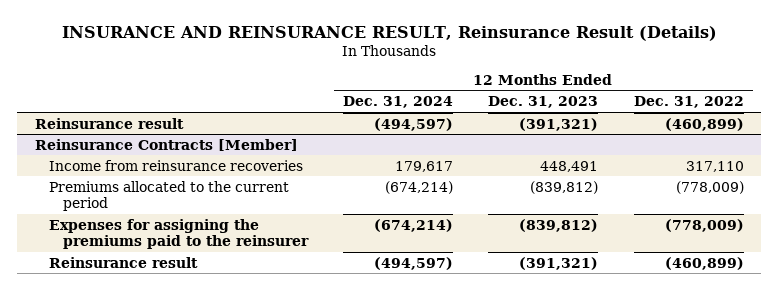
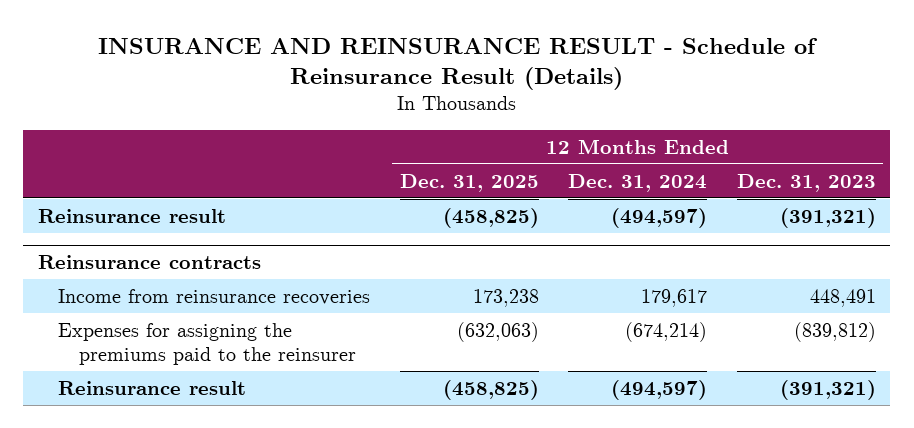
[62,25,718,41] INSURANCE AND REINSURANCE RESULT, Reinsurance Result (Details) -> [97,37,818,90] INSURANCE AND REINSURANCE RESULT - Schedule of Reinsurance Result (Details)
[633,96,744,109] Dec. 31, 2022 -> none
none -> [399,173,539,192] Dec. 31, 2025
[34,138,298,151] Reinsurance Contracts [Member] -> [38,254,262,269] Reinsurance contracts
[48,180,289,212] Premiums allocated to the current period -> none

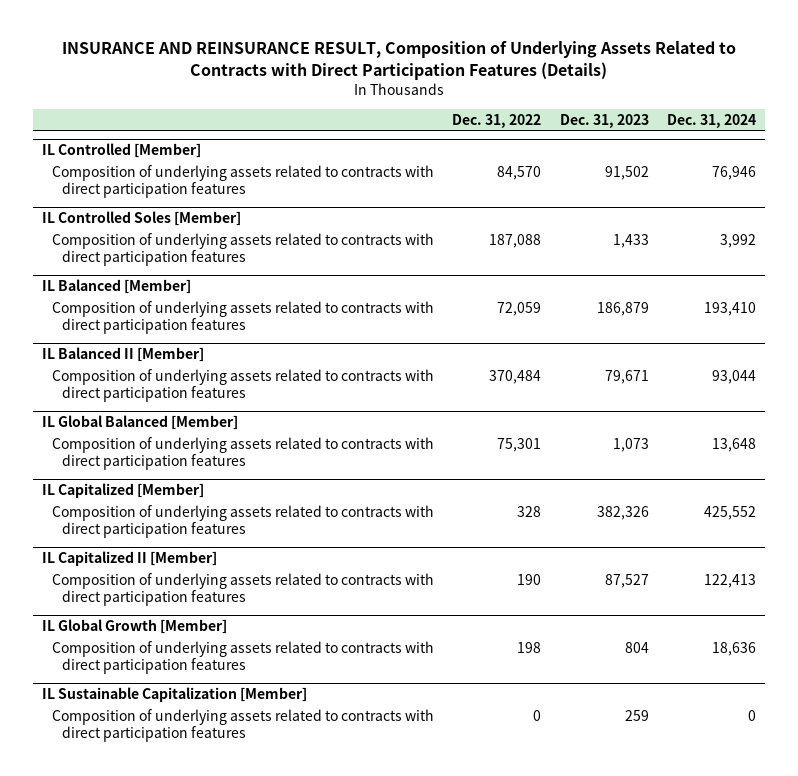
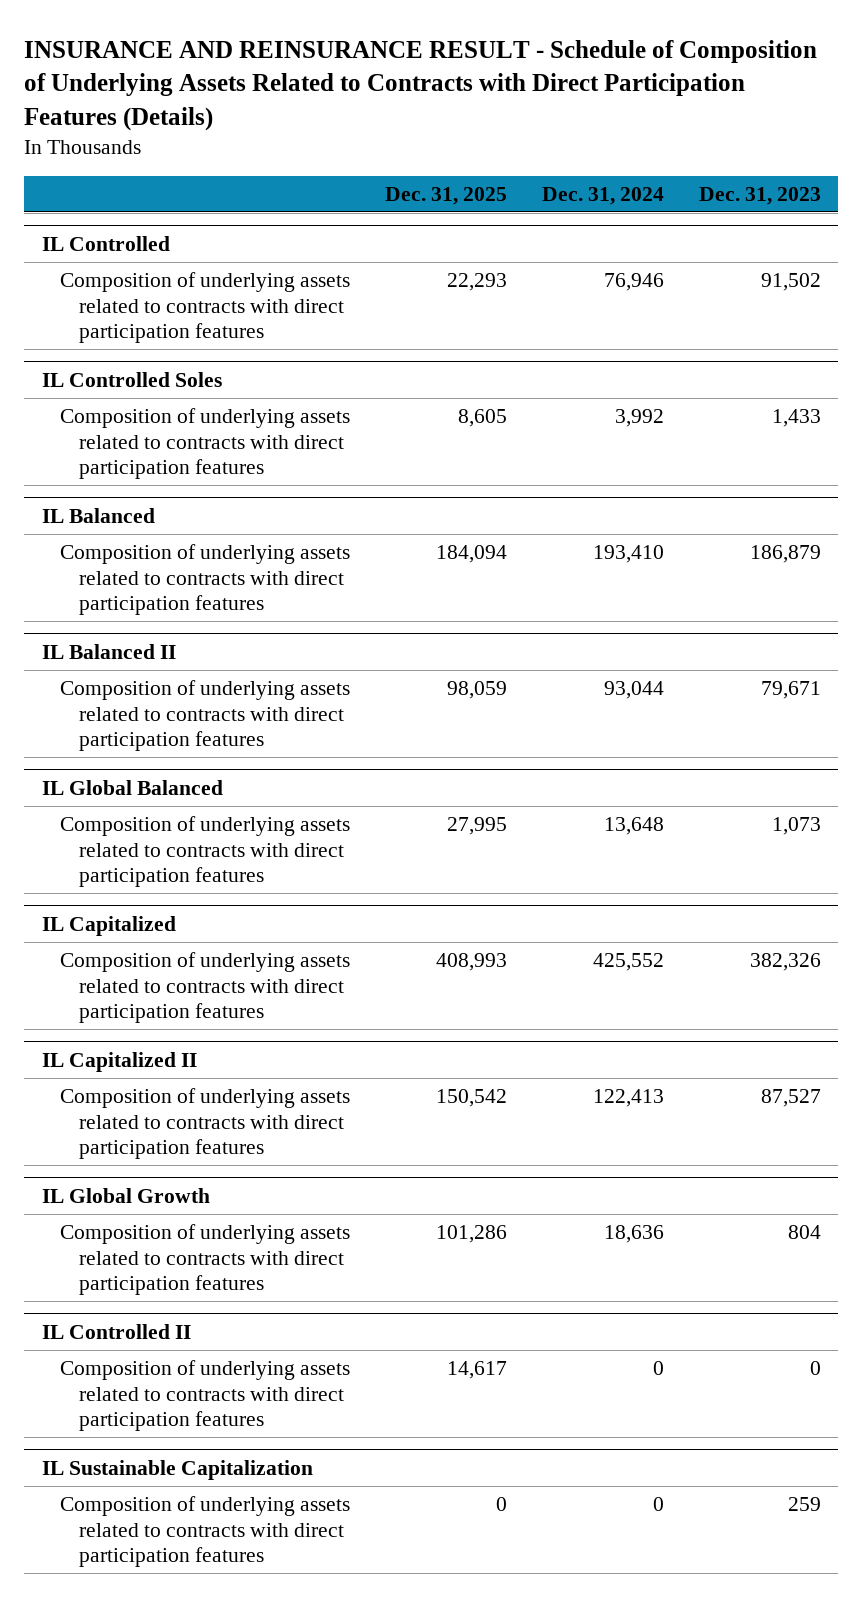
[61,41,736,81] INSURANCE AND REINSURANCE RESULT, Composition of Underlying Assets Related to Contracts with Direct Participation Features (Details) -> [24,39,818,132] INSURANCE AND REINSURANCE RESULT - Schedule of Composition of Underlying Assets Related to Contracts with Direct Participation Features (Details)
[452,113,542,128] Dec. 31, 2022 -> none
none -> [385,186,508,205] Dec. 31, 2025
[41,143,201,159] IL Controlled [Member] -> [41,235,170,251] IL Controlled
[41,211,241,227] IL Controlled Soles [Member] -> [41,371,222,387] IL Controlled Soles
[41,279,191,295] IL Balanced [Member] -> [41,507,155,523] IL Balanced
[41,347,204,363] IL Balanced II [Member] -> [41,643,176,659] IL Balanced II
[41,415,238,431] IL Global Balanced [Member] -> [41,779,223,795] IL Global Balanced
[41,483,204,499] IL Capitalized [Member] -> [41,915,176,936] IL Capitalized
[41,551,217,567] IL Capitalized II [Member] -> [41,1051,197,1072] IL Capitalized II
[41,619,227,635] IL Global Growth [Member] -> [41,1187,210,1203] IL Global Growth
none -> [41,1323,191,1339] IL Controlled II
none -> [60,1360,351,1432] Composition of underlying assets related to contracts with direct participation features
[41,687,307,703] IL Sustainable Capitalization [Member] -> [41,1459,313,1480] IL Sustainable Capitalization

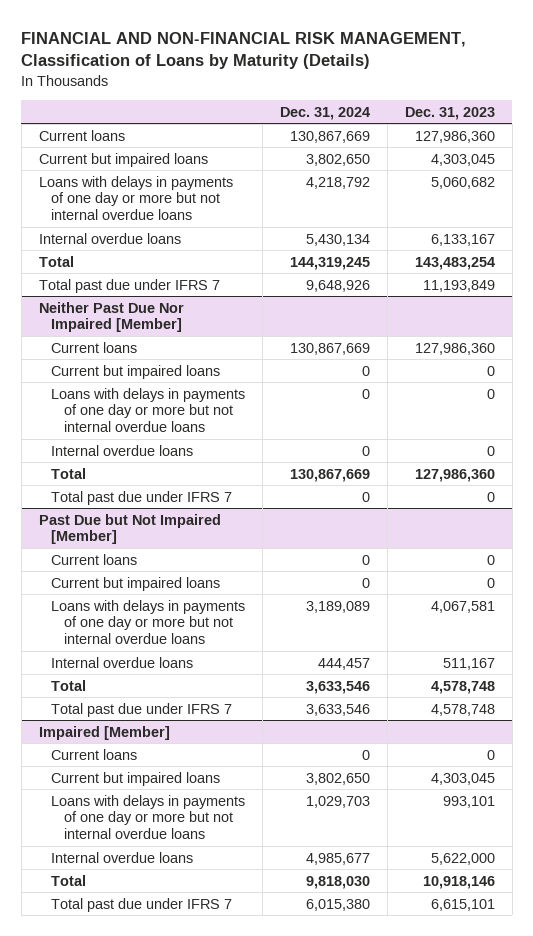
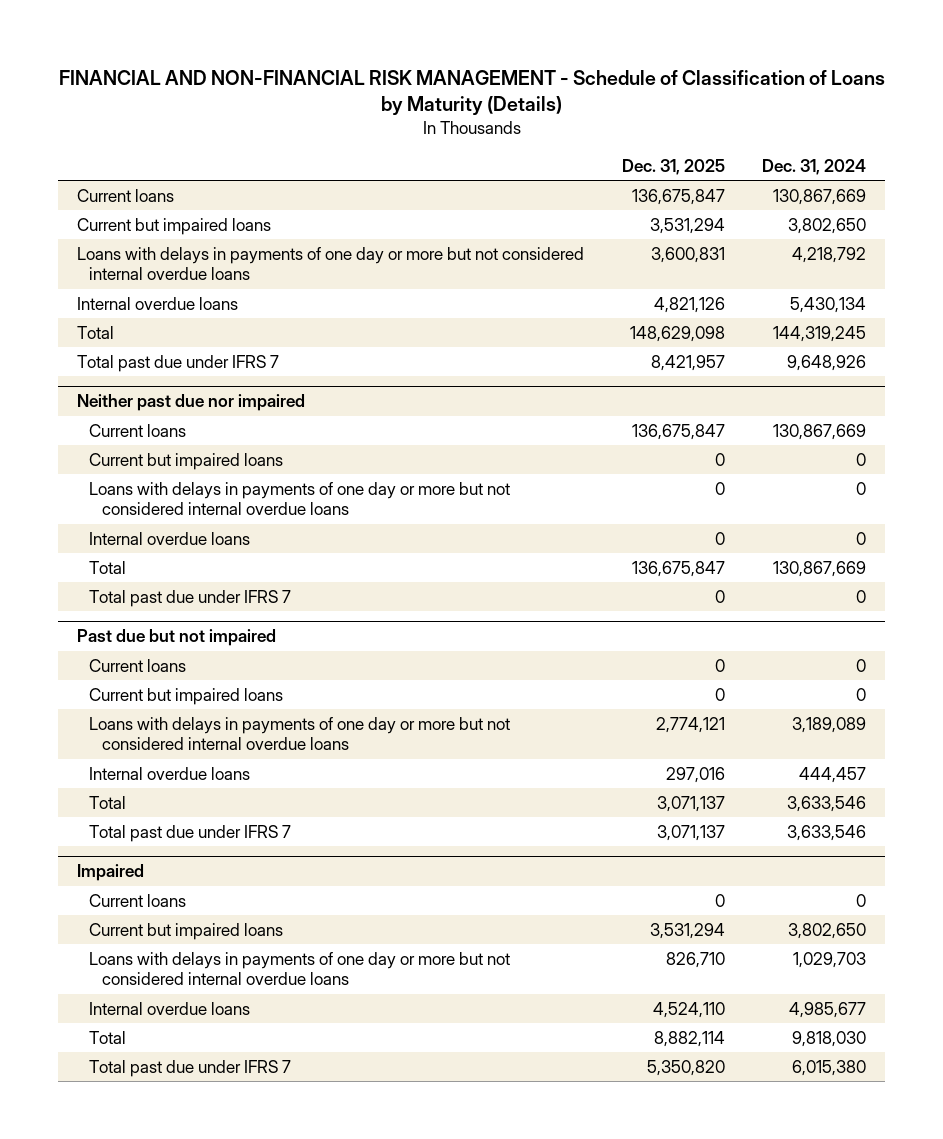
[21,31,467,70] FINANCIAL AND NON-FINANCIAL RISK MANAGEMENT, Classification of Loans by Maturity (Details) -> [58,69,885,116] FINANCIAL AND NON-FINANCIAL RISK MANAGEMENT - Schedule of Classification of Loans by Maturity (Details)
[404,106,495,120] Dec. 31, 2023 -> none
none -> [621,159,725,176] Dec. 31, 2025
[38,175,233,220] Loans with delays in payments of one day or more but not internal overdue loans -> [76,246,584,281] Loans with delays in payments of one day or more but not considered internal overdue loans
[38,301,184,333] Neither Past Due Nor Impaired [Member] -> [76,394,305,412] Neither past due nor impaired
[51,387,246,432] Loans with delays in payments of one day or more but not internal overdue loans -> [89,481,511,516] Loans with delays in payments of one day or more but not considered internal overdue loans
[38,513,221,545] Past Due but Not Impaired [Member] -> [76,629,276,647] Past due but not impaired
[51,599,246,644] Loans with delays in payments of one day or more but not internal overdue loans -> [89,716,511,751] Loans with delays in payments of one day or more but not considered internal overdue loans
[38,725,170,740] Impaired [Member] -> [76,864,144,882] Impaired
[51,794,246,839] Loans with delays in payments of one day or more but not internal overdue loans -> [89,951,511,986] Loans with delays in payments of one day or more but not considered internal overdue loans

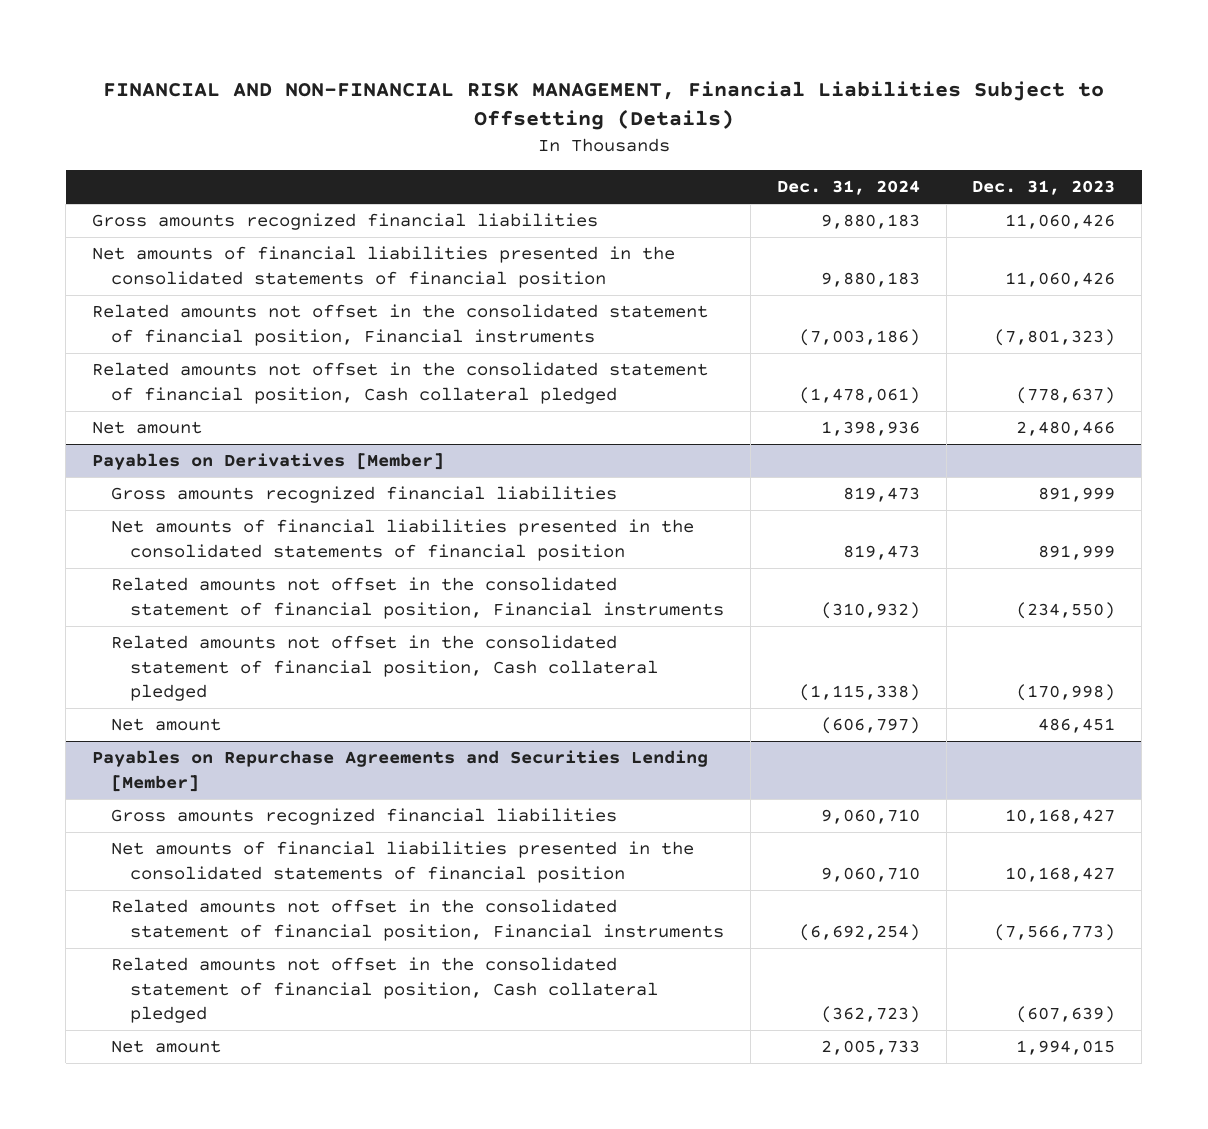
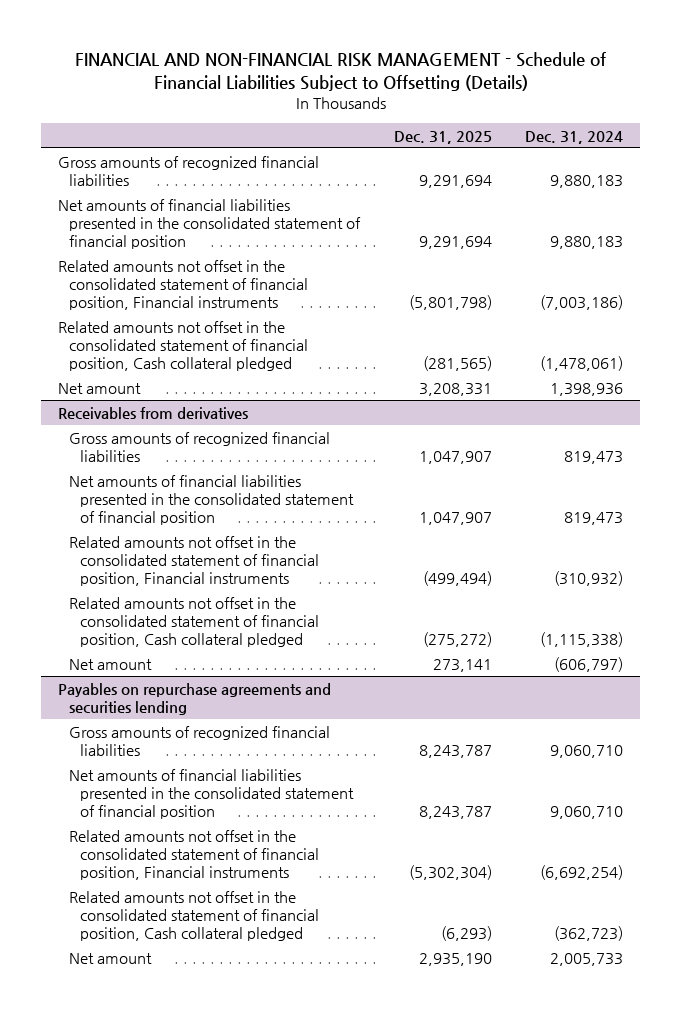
[102,80,1104,131] FINANCIAL AND NON-FINANCIAL RISK MANAGEMENT, Financial Liabilities Subject to Offsetting (Details) -> [74,51,606,91] FINANCIAL AND NON-FINANCIAL RISK MANAGEMENT - Schedule of Financial Liabilities Subject to Offsetting (Details)
[972,180,1116,196] Dec. 31, 2023 -> none
none -> [393,130,492,144] Dec. 31, 2025
[92,213,599,231] Gross amounts recognized financial liabilities -> [58,155,320,186] Gross amounts of recognized financial liabilities
[92,246,676,288] Net amounts of financial liabilities presented in the consolidated statements of financial position -> [58,198,362,250] Net amounts of financial liabilities presented in the consolidated statement of financial position
[92,453,445,471] Payables on Derivatives [Member] -> [58,406,249,419] Receivables from derivatives
[110,486,617,504] Gross amounts recognized financial liabilities -> [69,431,331,462] Gross amounts of recognized financial liabilities
[110,519,694,561] Net amounts of financial liabilities presented in the consolidated statements of financial position -> [69,474,355,526] Net amounts of financial liabilities presented in the consolidated statement of financial position
[92,750,709,792] Payables on Repurchase Agreements and Securities Lending [Member] -> [58,682,332,715] Payables on repurchase agreements and securities lending
[110,808,617,826] Gross amounts recognized financial liabilities -> [69,725,331,756] Gross amounts of recognized financial liabilities
[110,841,694,883] Net amounts of financial liabilities presented in the consolidated statements of financial position -> [69,768,355,820] Net amounts of financial liabilities presented in the consolidated statement of financial position

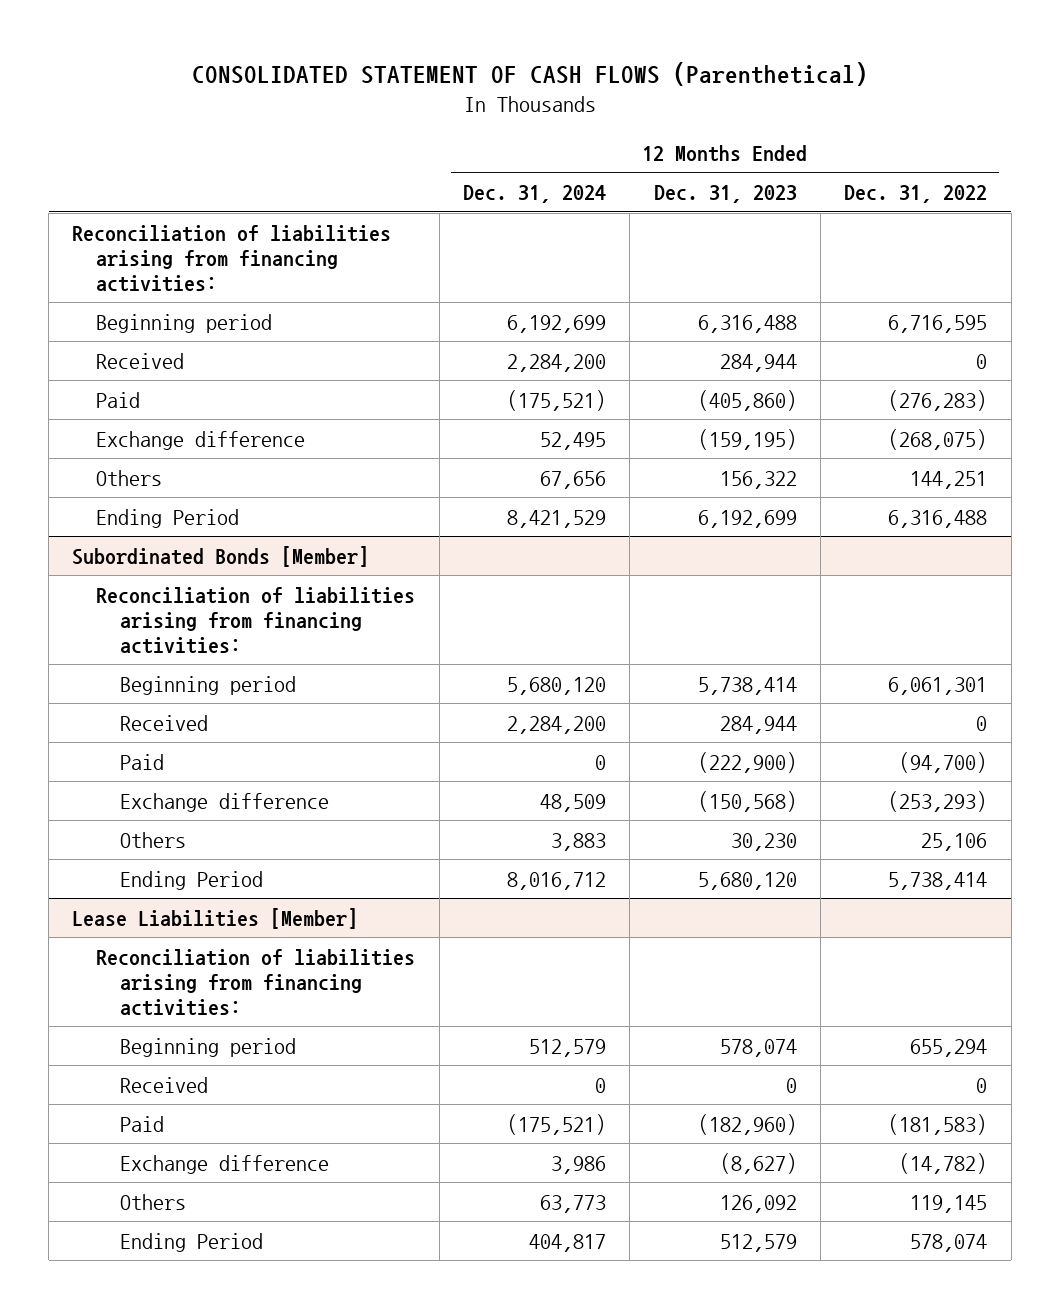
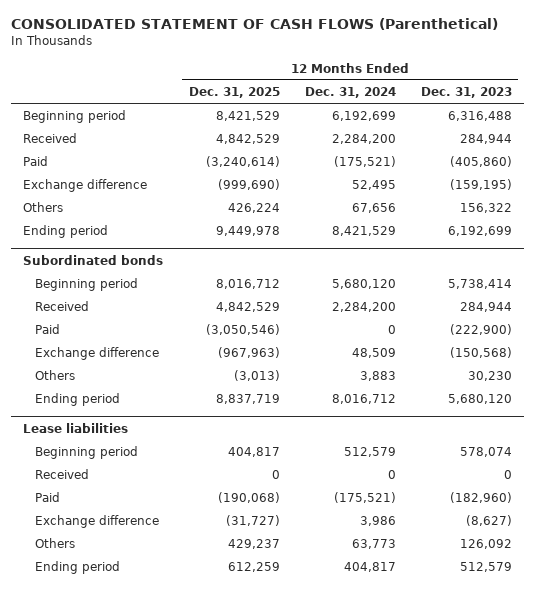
[844,185,988,204] Dec. 31, 2022 -> none
none -> [188,86,280,98] Dec. 31, 2025
[72,224,392,292] Reconciliation of liabilities arising from financing activities: -> none
[96,586,416,654] Reconciliation of liabilities arising from financing activities: -> none
[96,508,240,528] Ending Period -> [23,224,109,238] Ending period
[72,545,370,567] Subordinated Bonds [Member] -> [23,254,164,265] Subordinated bonds
[96,948,416,1016] Reconciliation of liabilities arising from financing activities: -> none
[120,870,264,890] Ending Period -> [35,392,121,406] Ending period
[72,907,359,929] Lease Liabilities [Member] -> [23,422,129,433] Lease liabilities
[120,1232,264,1252] Ending Period -> [35,560,121,574] Ending period

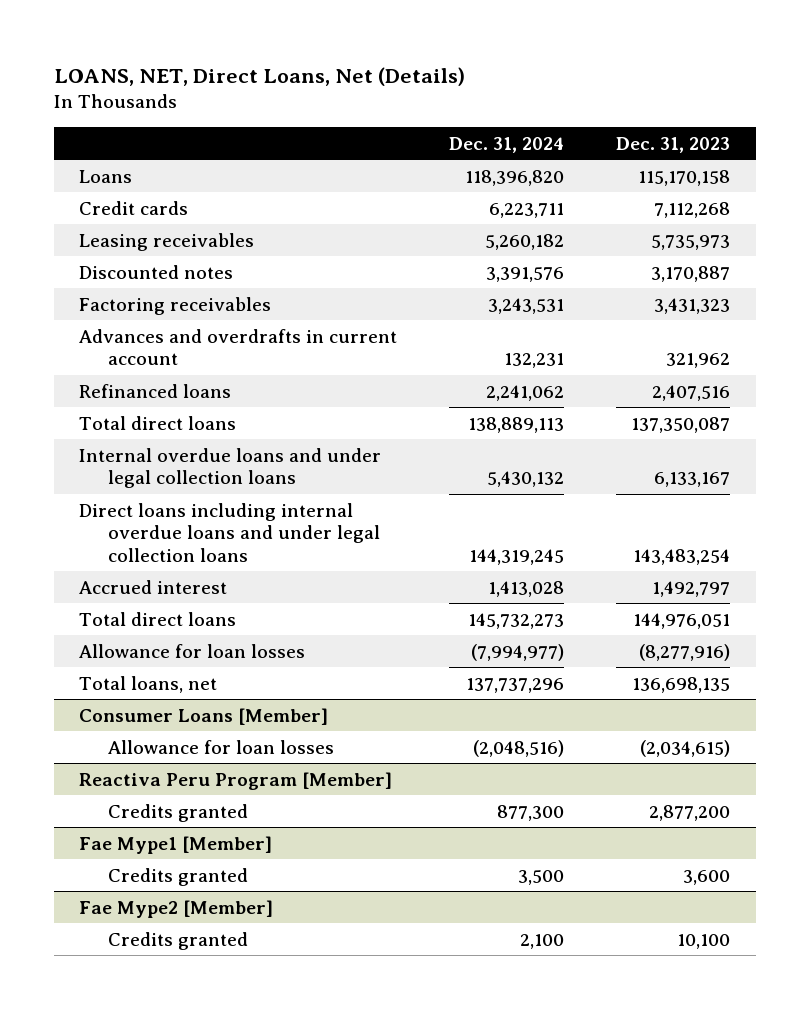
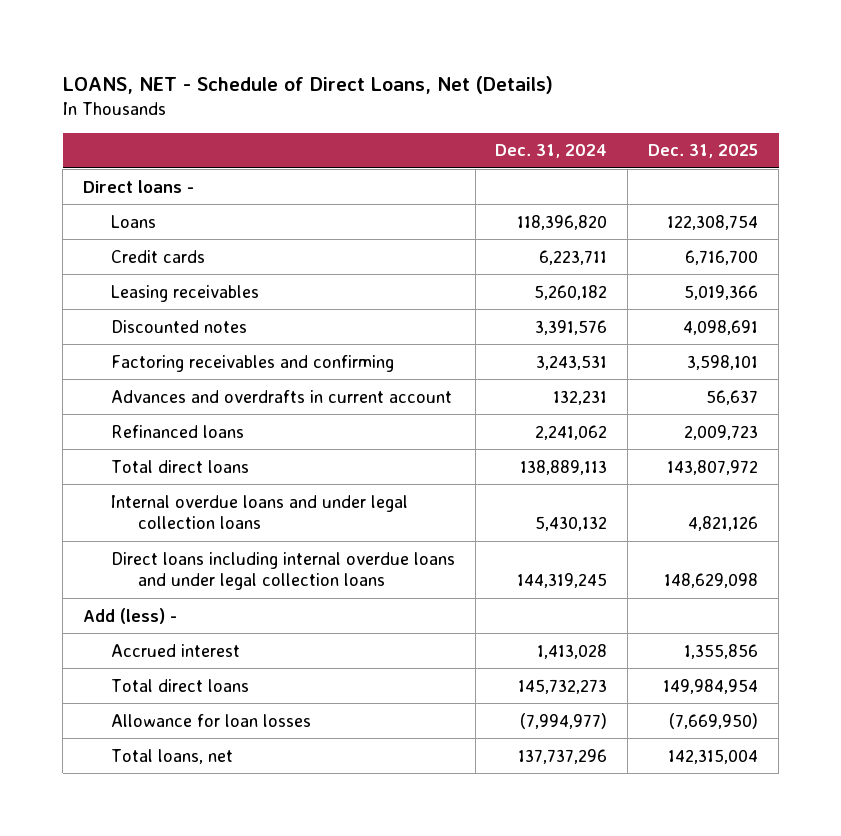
[53,66,465,86] LOANS, NET, Direct Loans, Net (Details) -> [62,75,553,94] LOANS, NET - Schedule of Direct Loans, Net (Details)
[616,136,731,153] Dec. 31, 2023 -> none
none -> [648,144,759,159] Dec. 31, 2025
none -> [82,179,194,193] Direct loans -
[79,296,272,315] Factoring receivables -> [110,354,394,372] Factoring receivables and confirming
none -> [82,607,177,624] Add (less) -
[79,707,329,725] Consumer Loans [Member] -> none
[108,739,335,754] Allowance for loan losses -> none
[79,771,393,790] Reactiva Peru Program [Member] -> none
[108,803,249,822] Credits granted -> none
[79,835,273,854] Fae Mype1 [Member] -> none
[108,867,249,886] Credits granted -> none
[79,899,274,918] Fae Mype2 [Member] -> none
[108,931,249,950] Credits granted -> none

